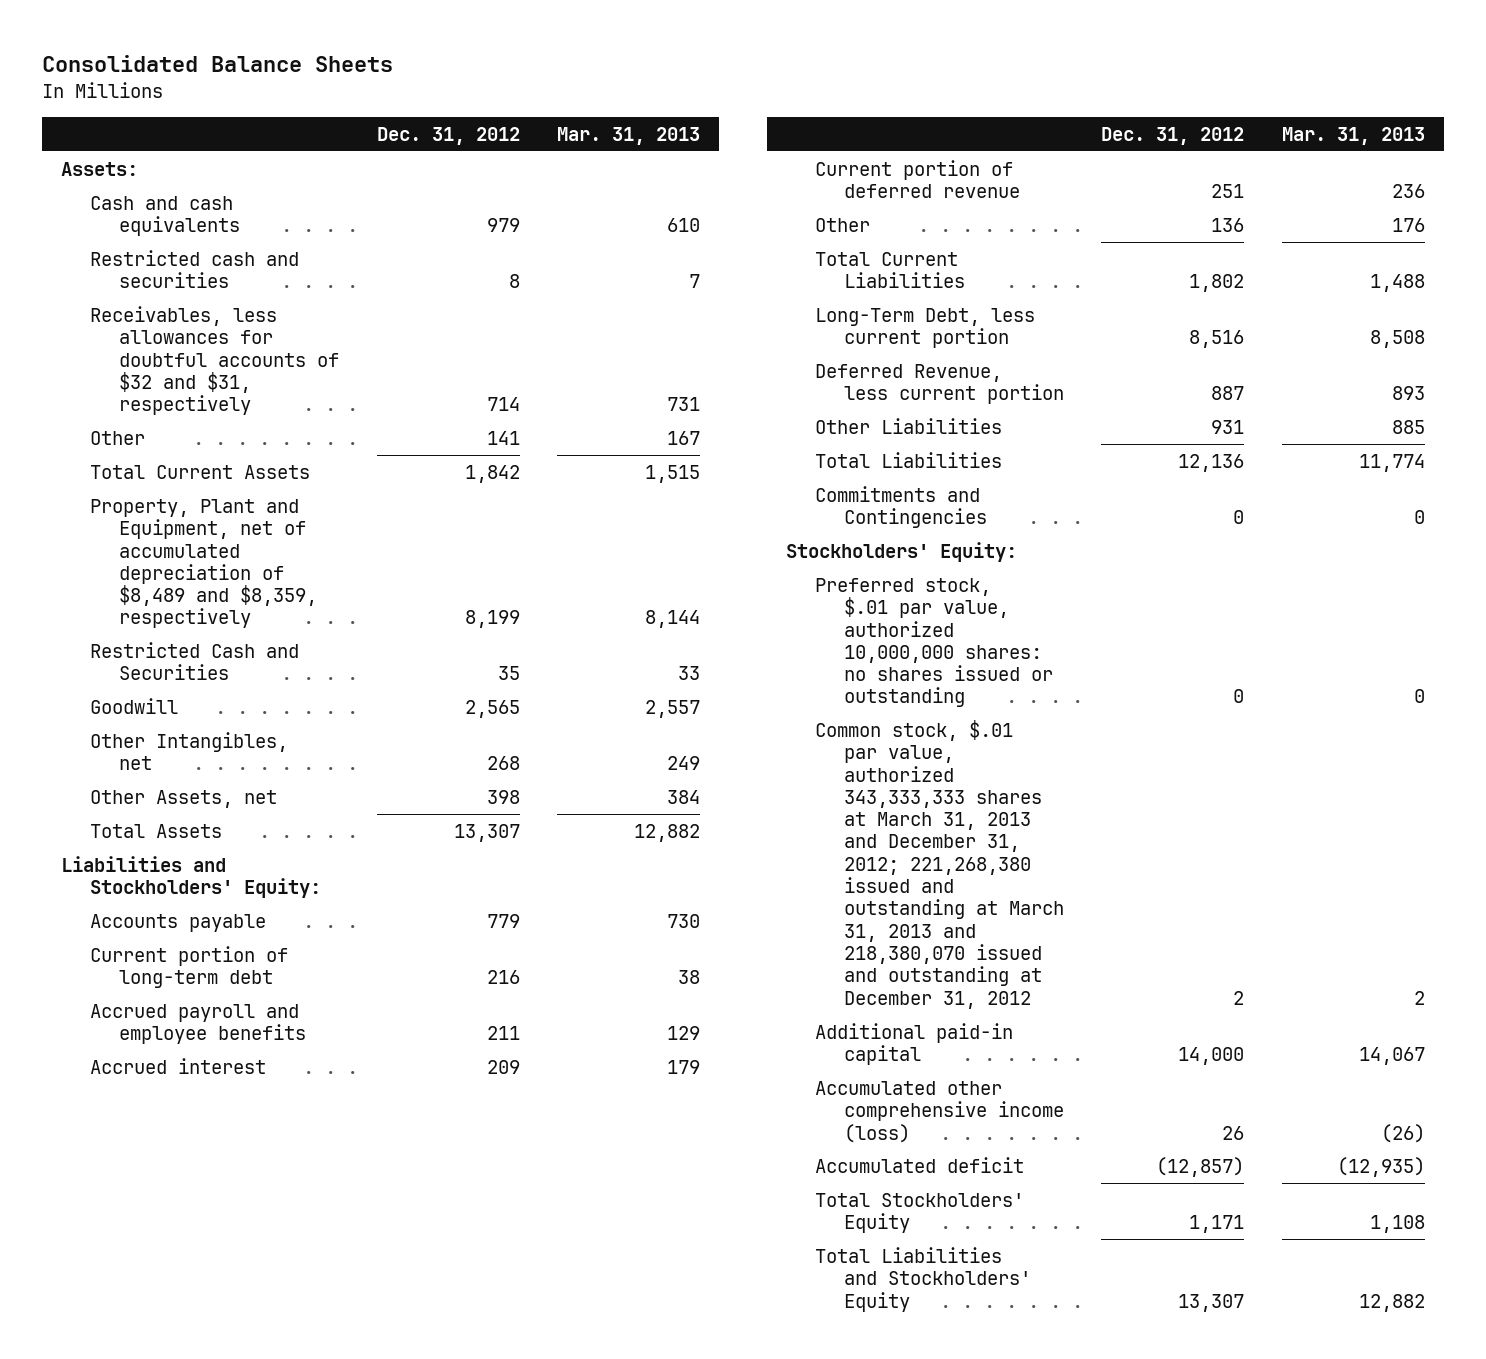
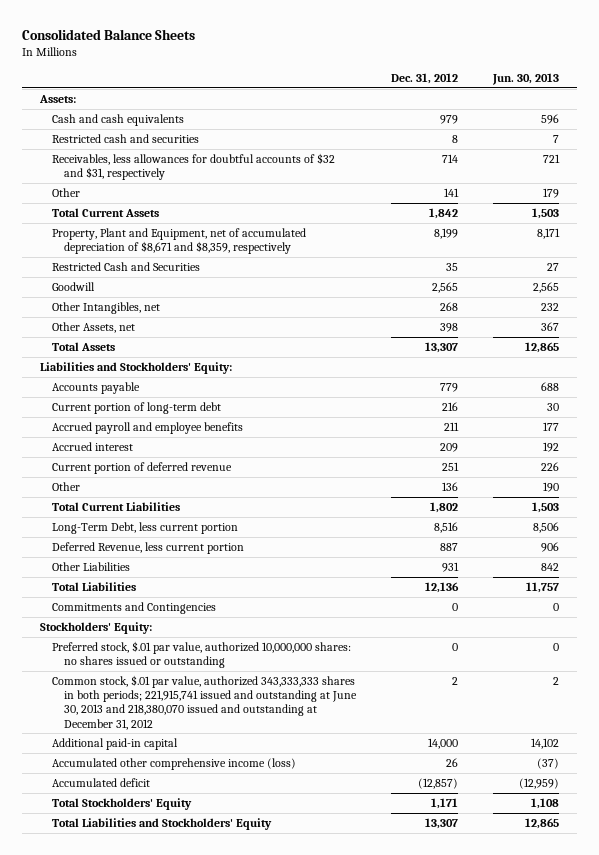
[557,126,701,145] Mar. 31, 2013 -> none
none -> [492,72,560,85] Jun. 30, 2013
[90,498,318,629] Property, Plant and Equipment, net of accumulated depreciation of $8,489 and $8,359, respectively -> [51,227,306,255] Property, Plant and Equipment, net of accumulated depreciation of $8,671 and $8,359, respectively
[814,719,1064,1009] Common stock, $.01 par value, authorized 343,333,333 shares at March 31, 2013 and December 31, 2012; 221,268,380 issued and outstanding at March 31, 2013 and 218,380,070 issued and outstanding at December 31, 2012 -> [51,674,357,730] Common stock, $.01 par value, authorized 343,333,333 shares in both periods; 221,915,741 issued and outstanding at June 30, 2013 and 218,380,070 issued and outstanding at December 31, 2012

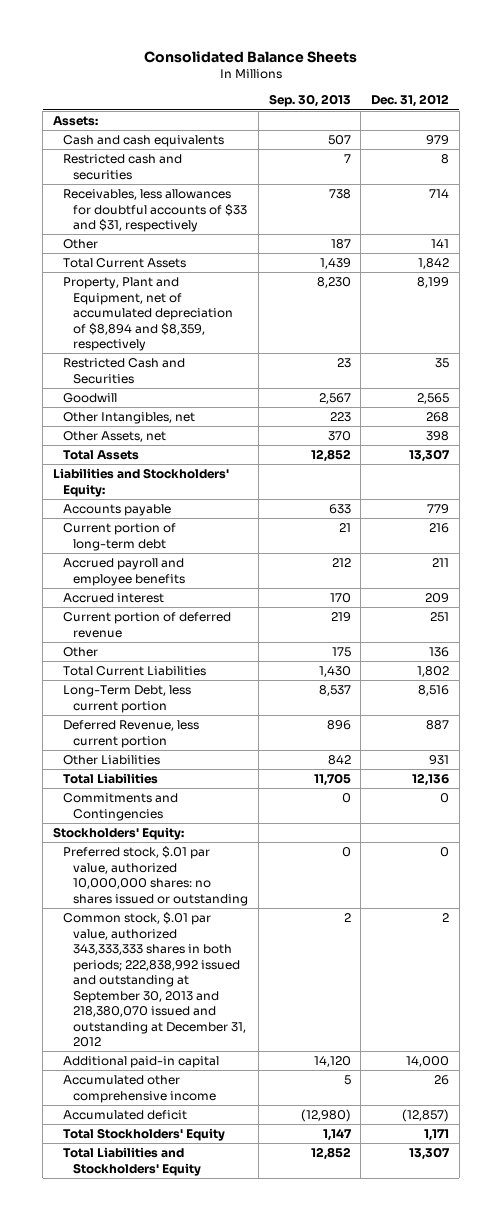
[492,72,560,85] Jun. 30, 2013 -> none
none -> [268,94,351,108] Sep. 30, 2013
[51,152,335,181] Receivables, less allowances for doubtful accounts of $32 and $31, respectively -> [63,189,248,233] Receivables, less allowances for doubtful accounts of $33 and $31, respectively
[51,227,306,255] Property, Plant and Equipment, net of accumulated depreciation of $8,671 and $8,359, respectively -> [63,277,234,352] Property, Plant and Equipment, net of accumulated depreciation of $8,894 and $8,359, respectively
[51,674,357,730] Common stock, $.01 par value, authorized 343,333,333 shares in both periods; 221,915,741 issued and outstanding at June 30, 2013 and 218,380,070 issued and outstanding at December 31, 2012 -> [63,912,247,1048] Common stock, $.01 par value, authorized 343,333,333 shares in both periods; 222,838,992 issued and outstanding at September 30, 2013 and 218,380,070 issued and outstanding at December 31, 2012
[51,757,296,770] Accumulated other comprehensive income (loss) -> [63,1075,217,1103] Accumulated other comprehensive income

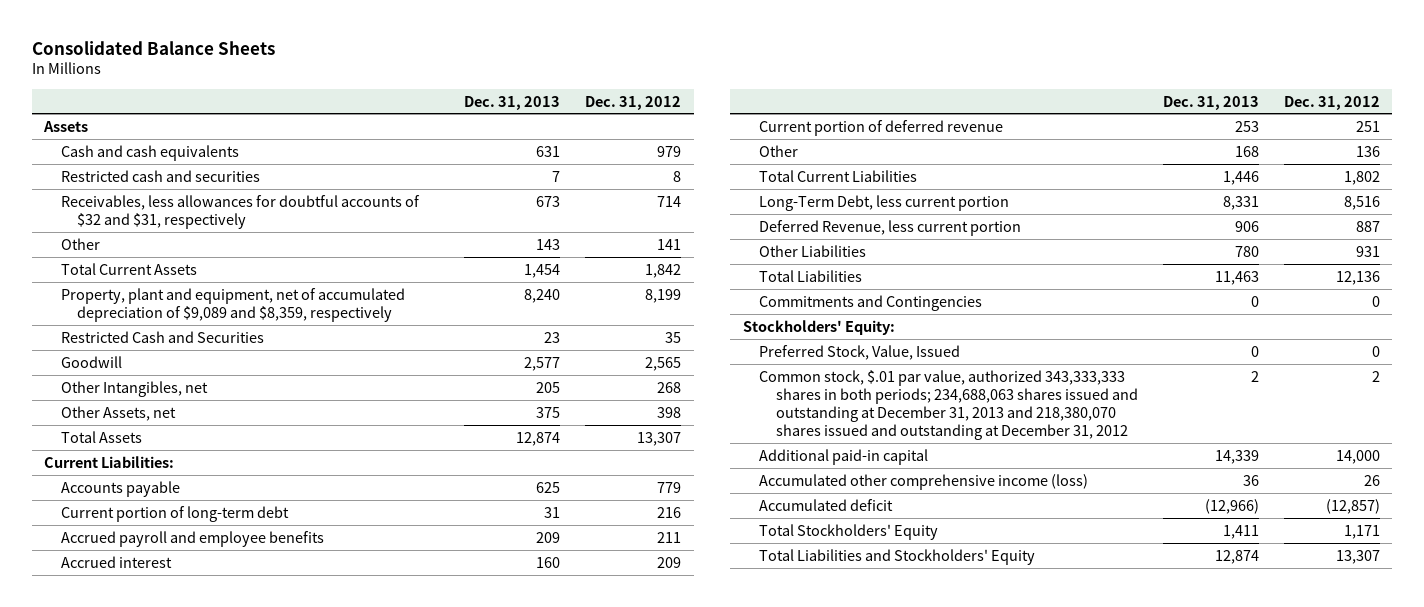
[268,94,351,108] Sep. 30, 2013 -> none
none -> [464,95,561,110] Dec. 31, 2013
[52,116,98,127] Assets: -> [43,120,89,132] Assets
[63,189,248,233] Receivables, less allowances for doubtful accounts of $33 and $31, respectively -> [60,194,420,229] Receivables, less allowances for doubtful accounts of $32 and $31, respectively
[63,277,234,352] Property, Plant and Equipment, net of accumulated depreciation of $8,894 and $8,359, respectively -> [60,287,405,322] Property, plant and equipment, net of accumulated depreciation of $9,089 and $8,359, respectively
[52,468,229,497] Liabilities and Stockholders' Equity: -> [44,455,175,468] Current Liabilities:
[63,846,249,906] Preferred stock, $.01 par value, authorized 10,000,000 shares: no shares issued or outstanding -> [759,344,961,360] Preferred Stock, Value, Issued
[63,912,247,1048] Common stock, $.01 par value, authorized 343,333,333 shares in both periods; 222,838,992 issued and outstanding at September 30, 2013 and 218,380,070 issued and outstanding at December 31, 2012 -> [759,369,1138,441] Common stock, $.01 par value, authorized 343,333,333 shares in both periods; 234,688,063 shares issued and outstanding at December 31, 2013 and 218,380,070 shares issued and outstanding at December 31, 2012
[63,1075,217,1103] Accumulated other comprehensive income -> [759,473,1089,490] Accumulated other comprehensive income (loss)

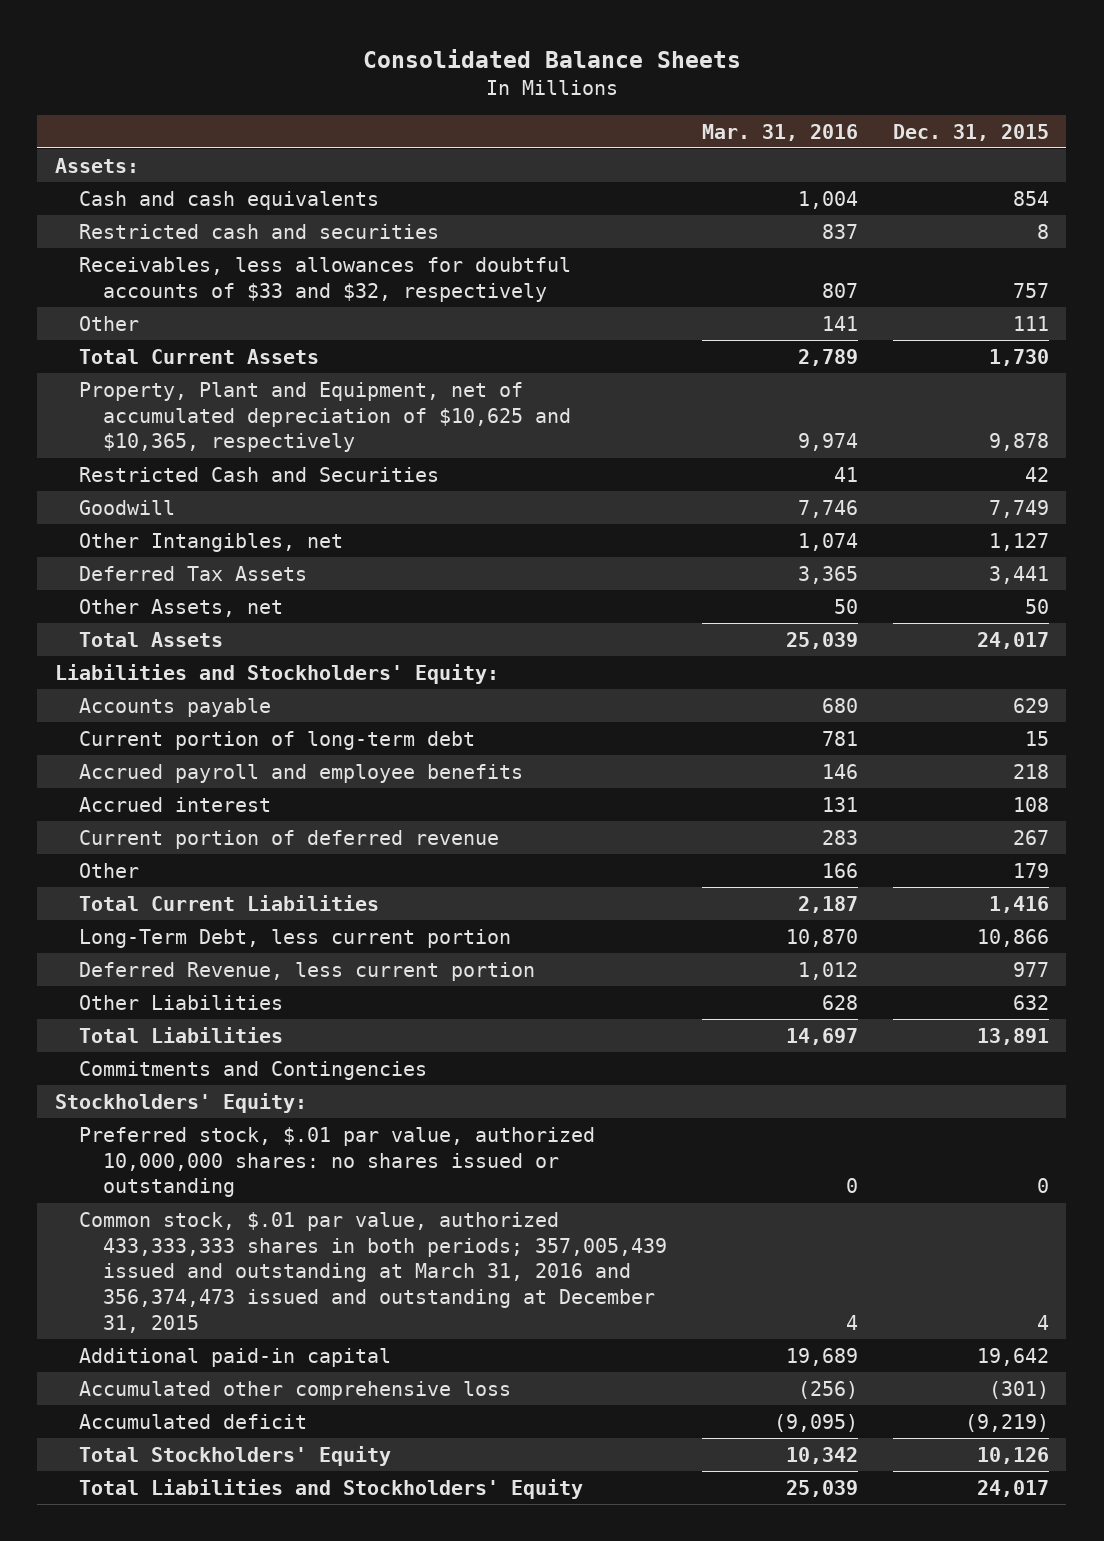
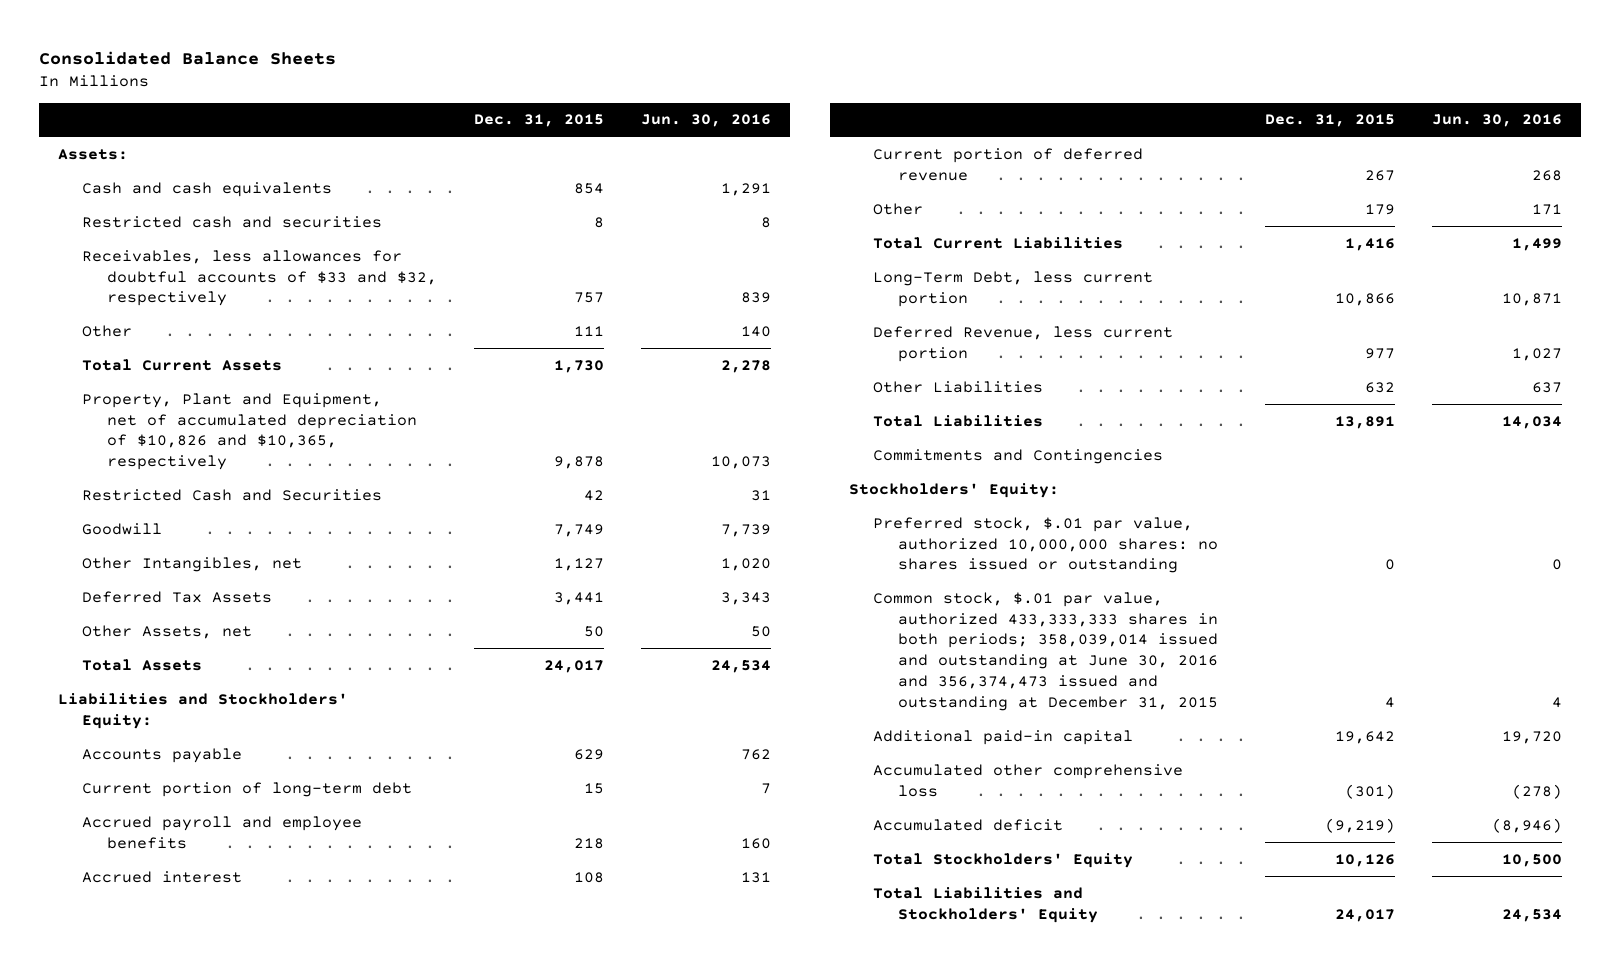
[701,123,858,141] Mar. 31, 2016 -> none
none -> [640,114,771,128] Jun. 30, 2016
[78,381,572,453] Property, Plant and Equipment, net of accumulated depreciation of $10,625 and $10,365, respectively -> [82,392,417,471] Property, Plant and Equipment, net of accumulated depreciation of $10,826 and $10,365, respectively
[78,1211,668,1333] Common stock, $.01 par value, authorized 433,333,333 shares in both periods; 357,005,439 issued and outstanding at March 31, 2016 and 356,374,473 issued and outstanding at December 31, 2015 -> [873,591,1218,711] Common stock, $.01 par value, authorized 433,333,333 shares in both periods; 358,039,014 issued and outstanding at June 30, 2016 and 356,374,473 issued and outstanding at December 31, 2015

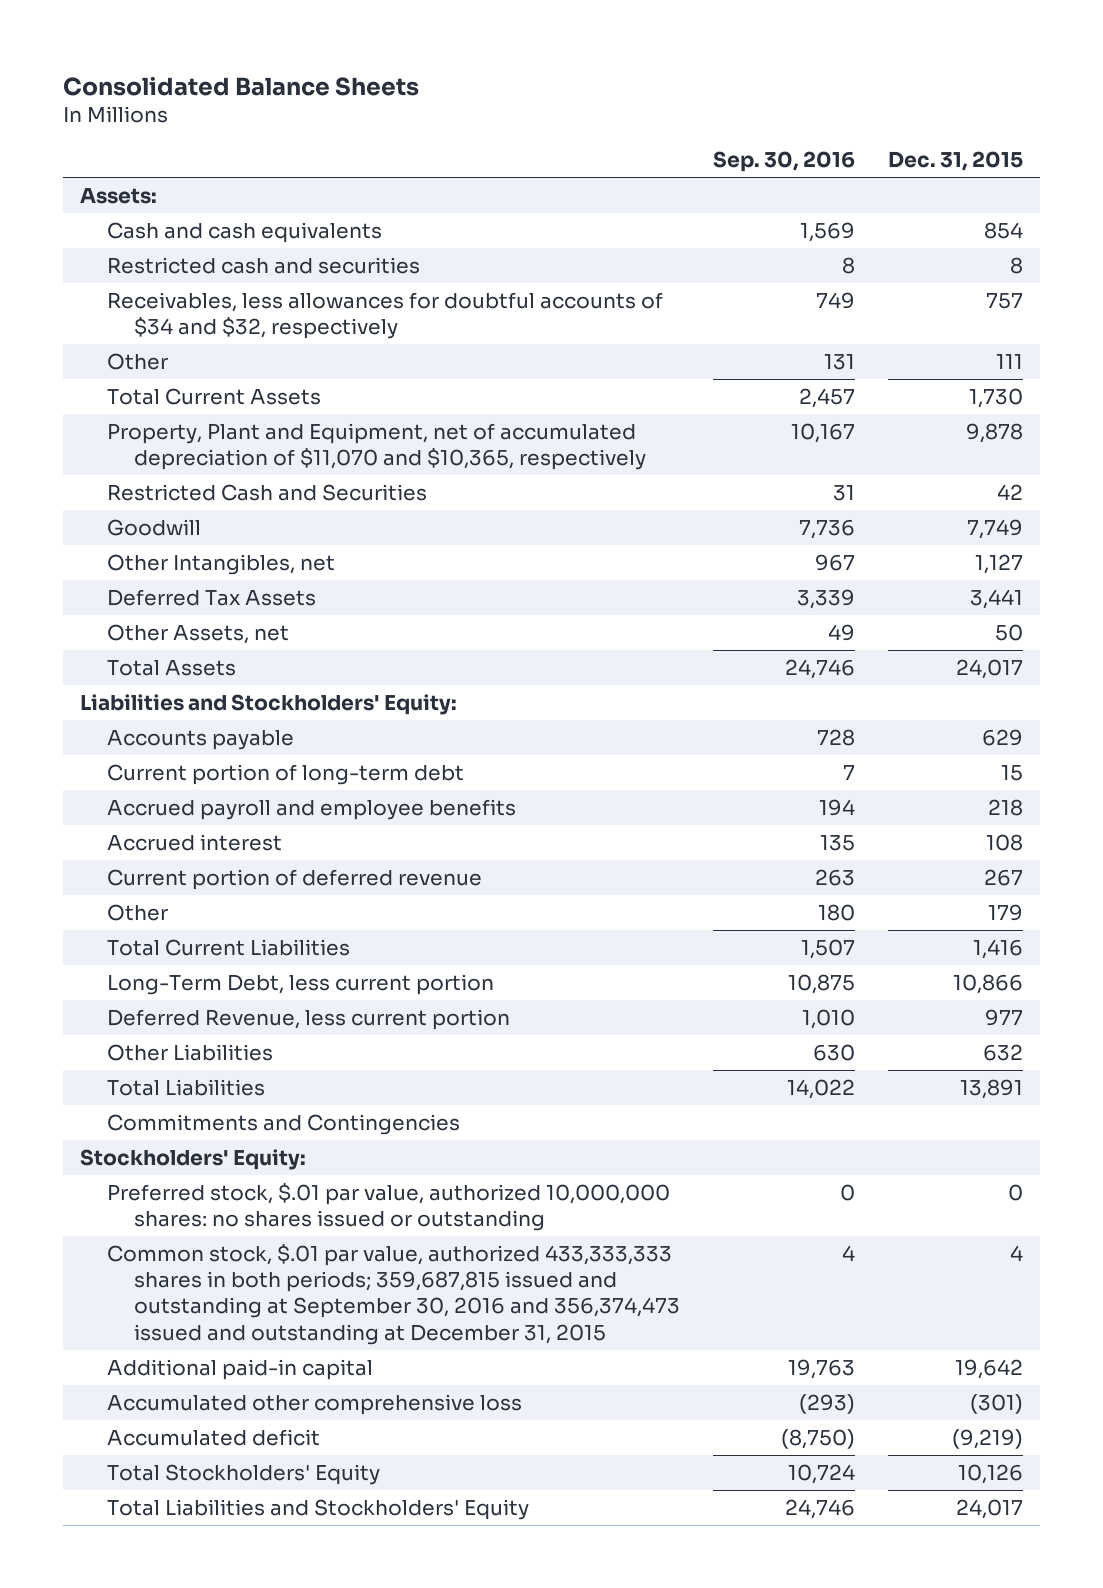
[640,114,771,128] Jun. 30, 2016 -> none
none -> [713,151,856,173] Sep. 30, 2016
[82,249,437,307] Receivables, less allowances for doubtful accounts of $33 and $32, respectively -> [107,291,664,340] Receivables, less allowances for doubtful accounts of $34 and $32, respectively
[82,392,417,471] Property, Plant and Equipment, net of accumulated depreciation of $10,826 and $10,365, respectively -> [107,422,647,471] Property, Plant and Equipment, net of accumulated depreciation of $11,070 and $10,365, respectively
[873,591,1218,711] Common stock, $.01 par value, authorized 433,333,333 shares in both periods; 358,039,014 issued and outstanding at June 30, 2016 and 356,374,473 issued and outstanding at December 31, 2015 -> [107,1243,681,1345] Common stock, $.01 par value, authorized 433,333,333 shares in both periods; 359,687,815 issued and outstanding at September 30, 2016 and 356,374,473 issued and outstanding at December 31, 2015

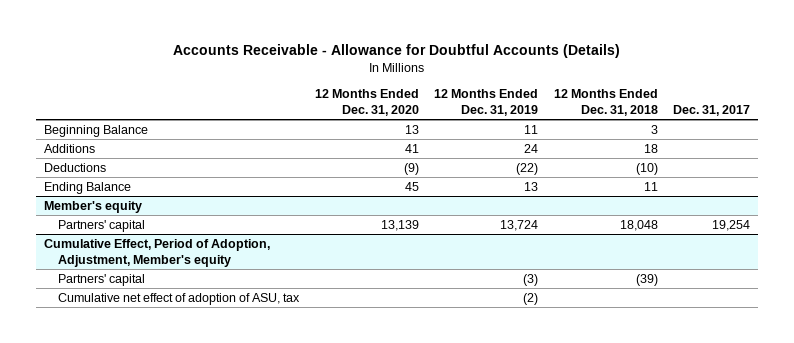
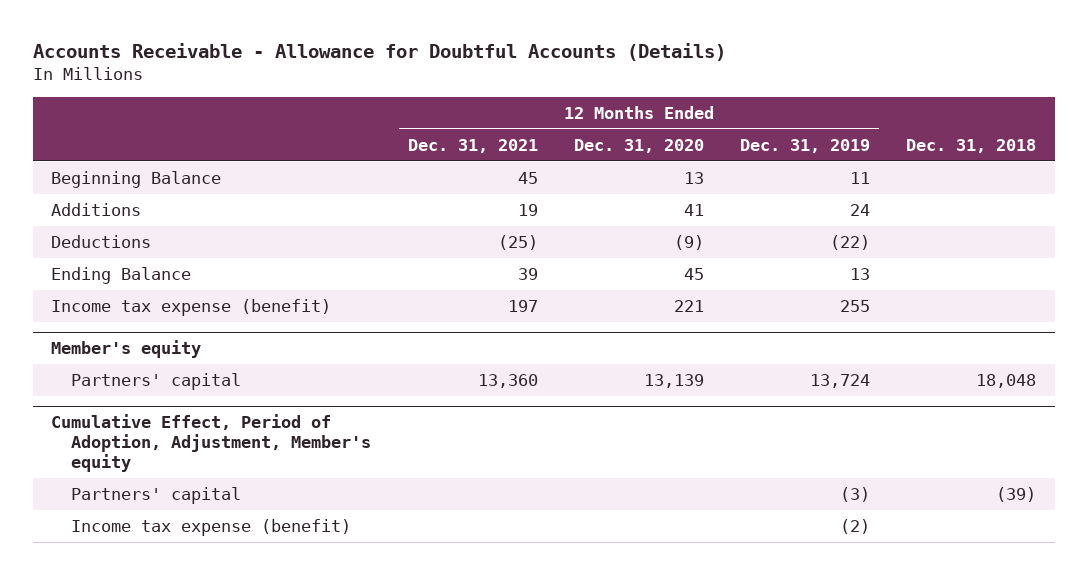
[553,89,658,117] 12 Months Ended Dec. 31, 2018 -> none
[673,105,751,117] Dec. 31, 2017 -> none
none -> [407,138,538,153] Dec. 31, 2021
none -> [906,138,1037,153] Dec. 31, 2018
none -> [50,299,331,317] Income tax expense (benefit)
[58,292,301,305] Cumulative net effect of adoption of ASU, tax -> none
none -> [71,519,352,537] Income tax expense (benefit)

